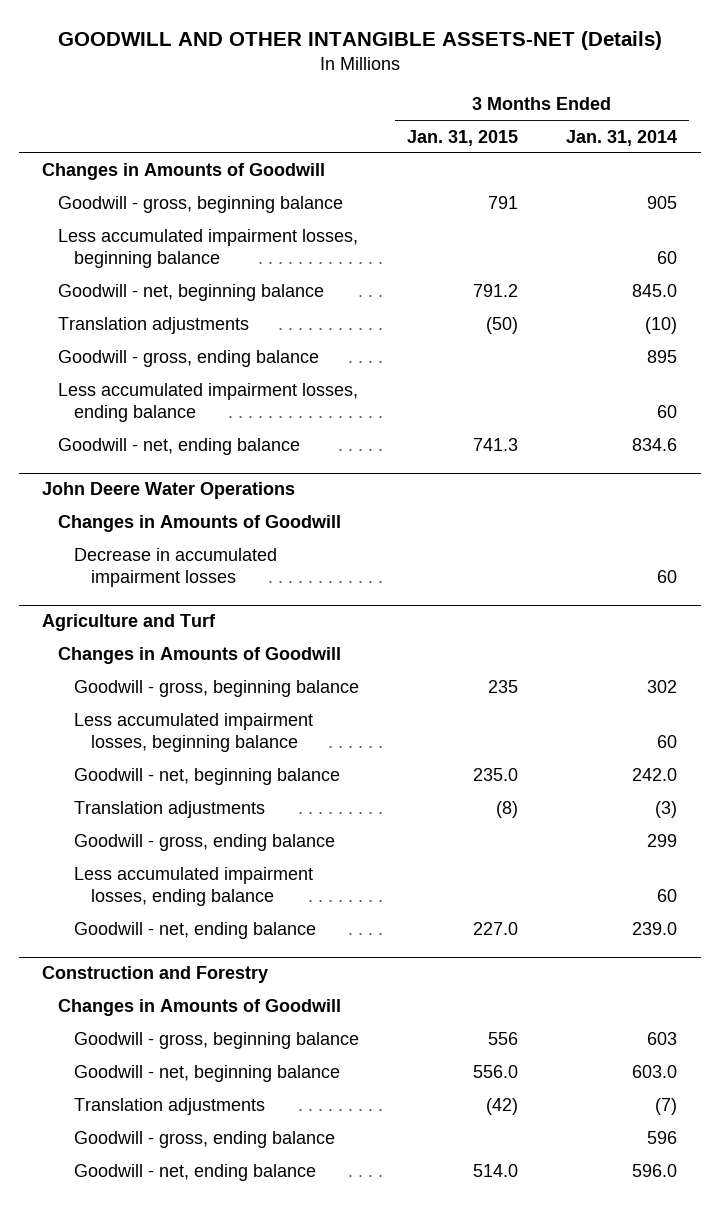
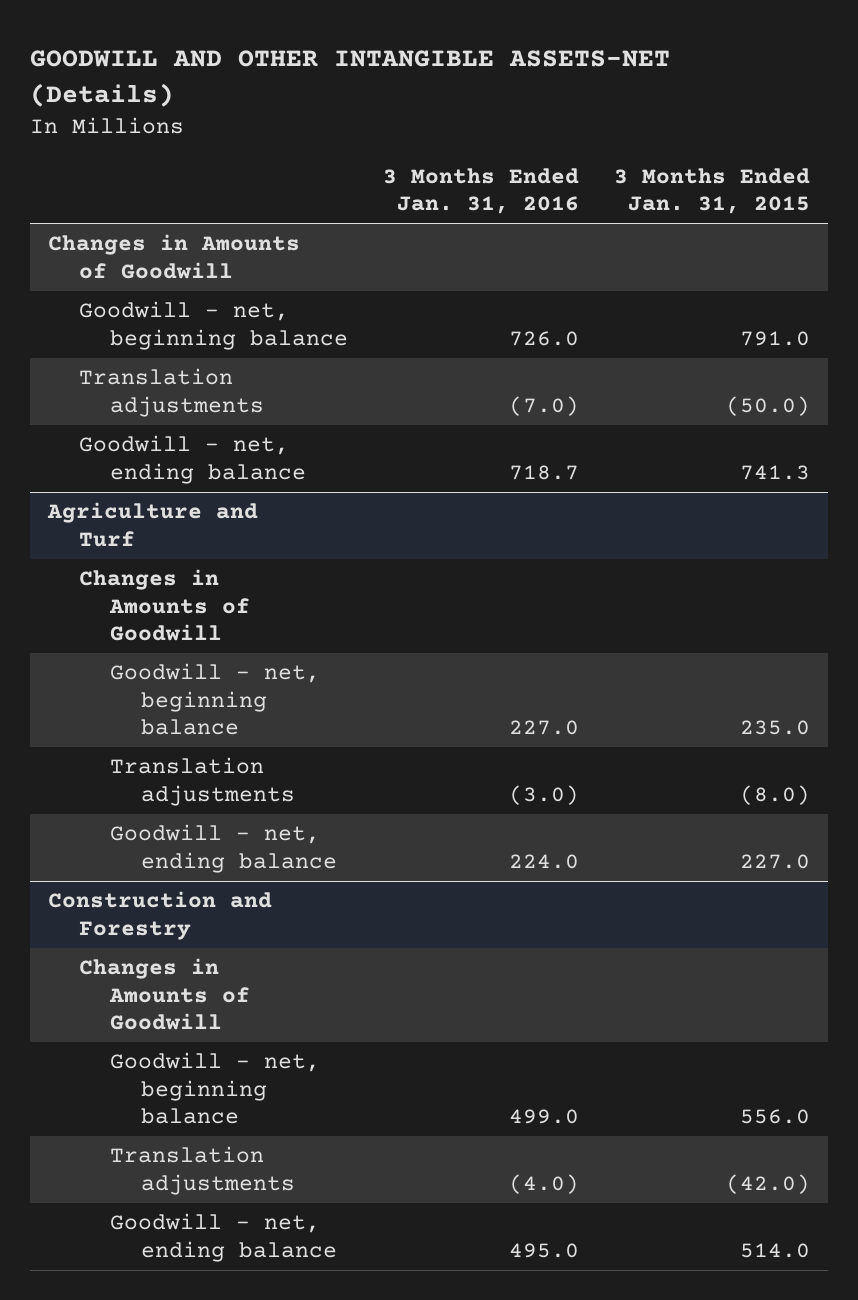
[565,129,677,146] Jan. 31, 2014 -> none
none -> [383,168,580,215] 3 Months Ended Jan. 31, 2016
[58,196,344,214] Goodwill - gross, beginning balance -> none
[58,229,359,269] Less accumulated impairment losses, beginning balance -> none
[58,350,320,368] Goodwill - gross, ending balance -> none
[58,383,359,423] Less accumulated impairment losses, ending balance -> none
[473,284,519,298] 791.2 -> [740,330,811,346] 791.0
[486,317,519,335] (50) -> [726,395,811,416] (50.0)
[42,482,296,500] John Deere Water Operations -> none
[58,515,342,533] Changes in Amounts of Goodwill -> none
[74,548,278,588] Decrease in accumulated impairment losses -> none
[74,680,360,698] Goodwill - gross, beginning balance -> none
[74,713,314,753] Less accumulated impairment losses, beginning balance -> none
[74,834,336,852] Goodwill - gross, ending balance -> none
[74,867,314,907] Less accumulated impairment losses, ending balance -> none
[496,801,519,819] (8) -> [740,784,811,805] (8.0)
[74,1032,360,1050] Goodwill - gross, beginning balance -> none
[74,1131,336,1149] Goodwill - gross, ending balance -> none
[486,1098,519,1116] (42) -> [726,1173,811,1194] (42.0)

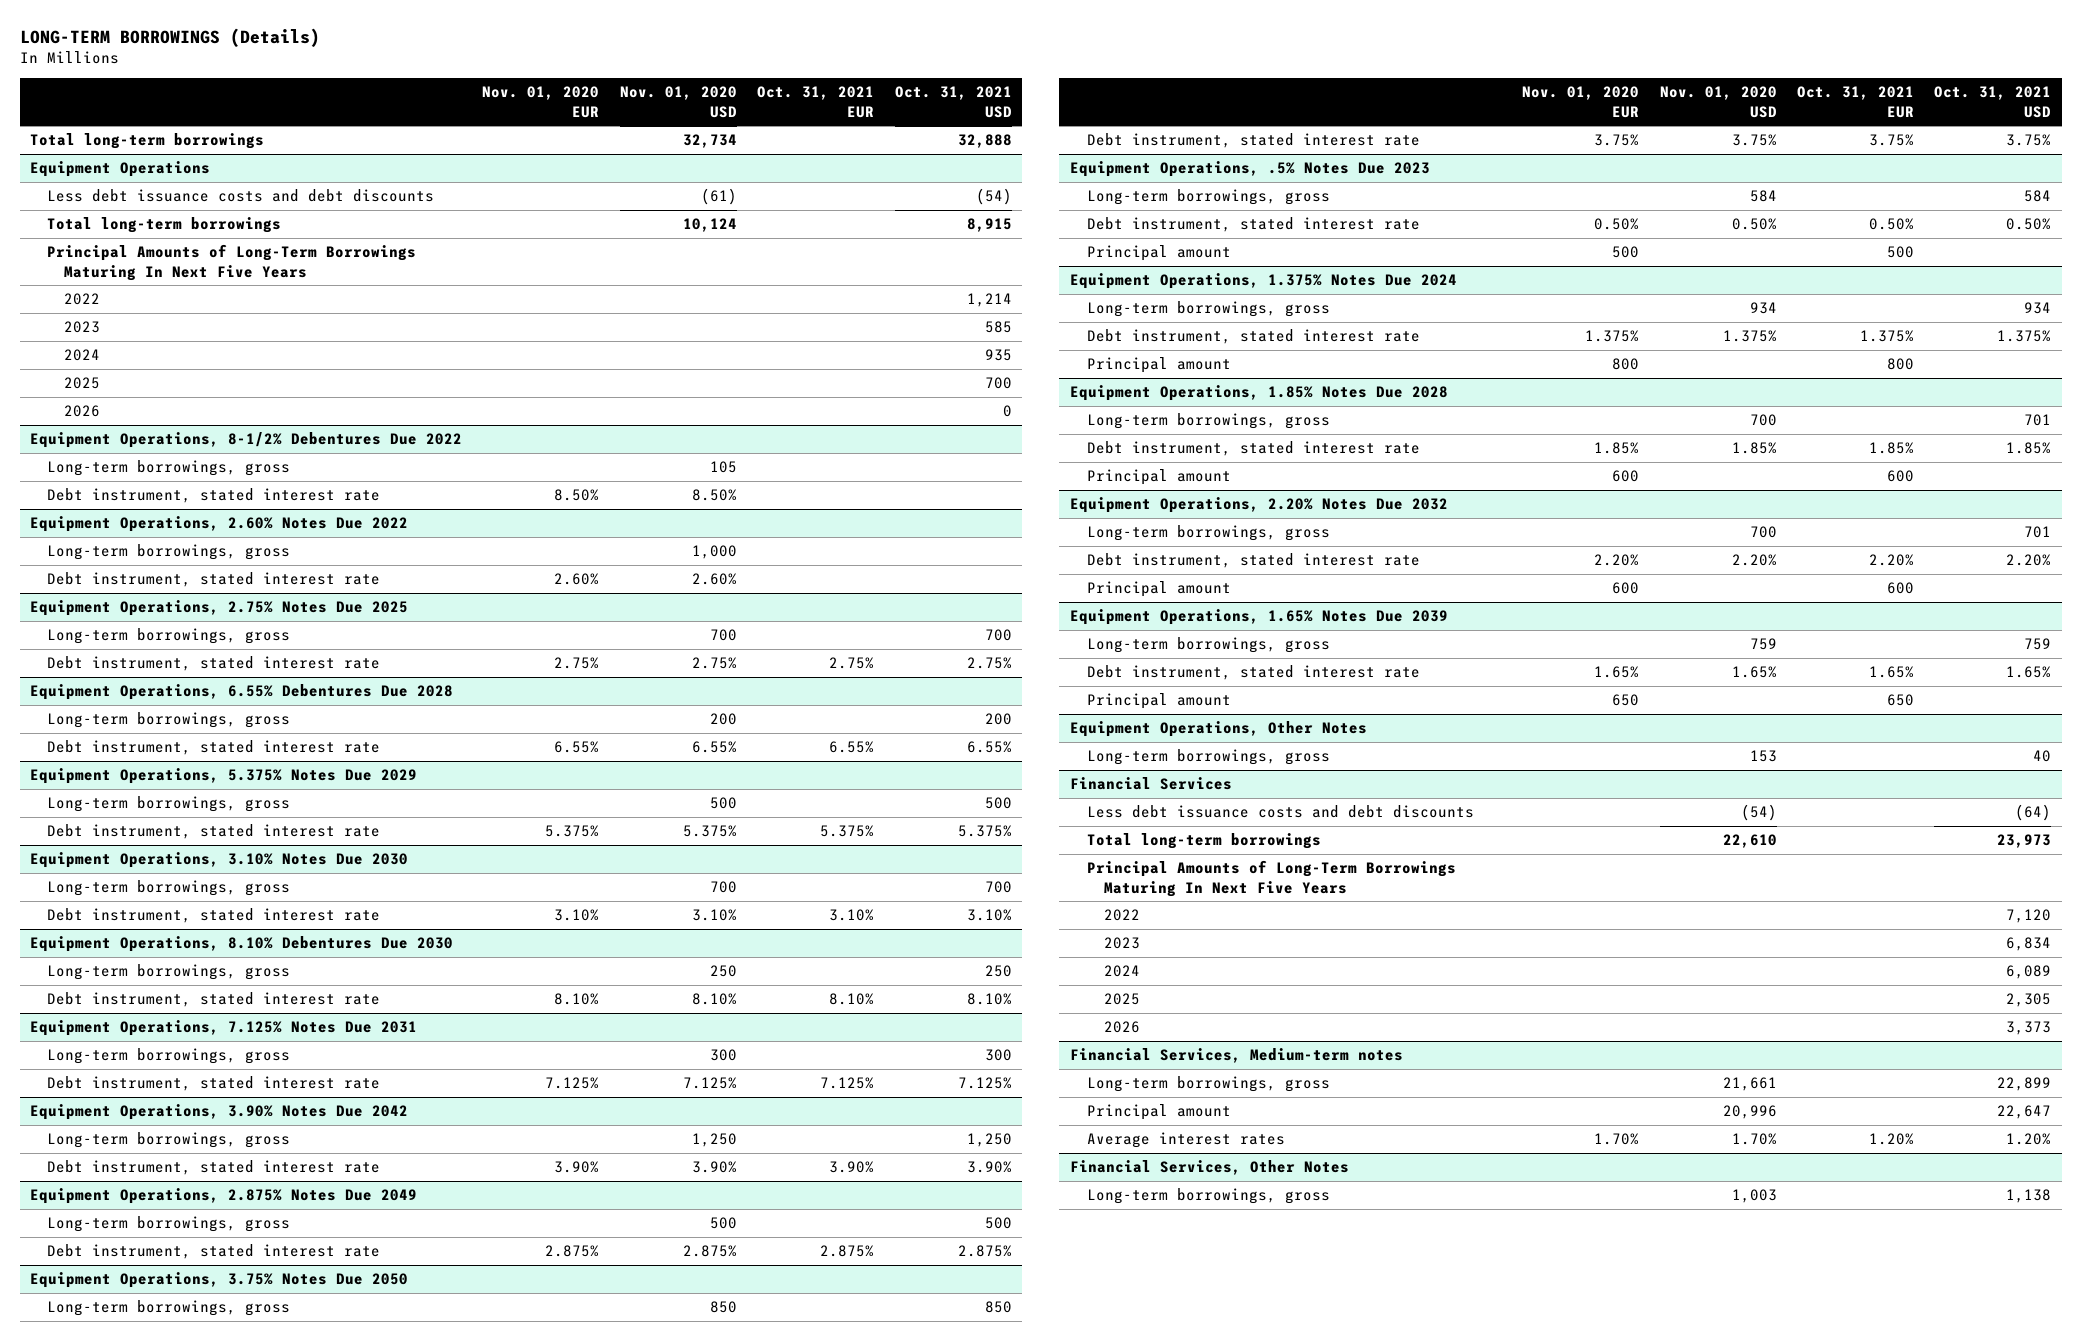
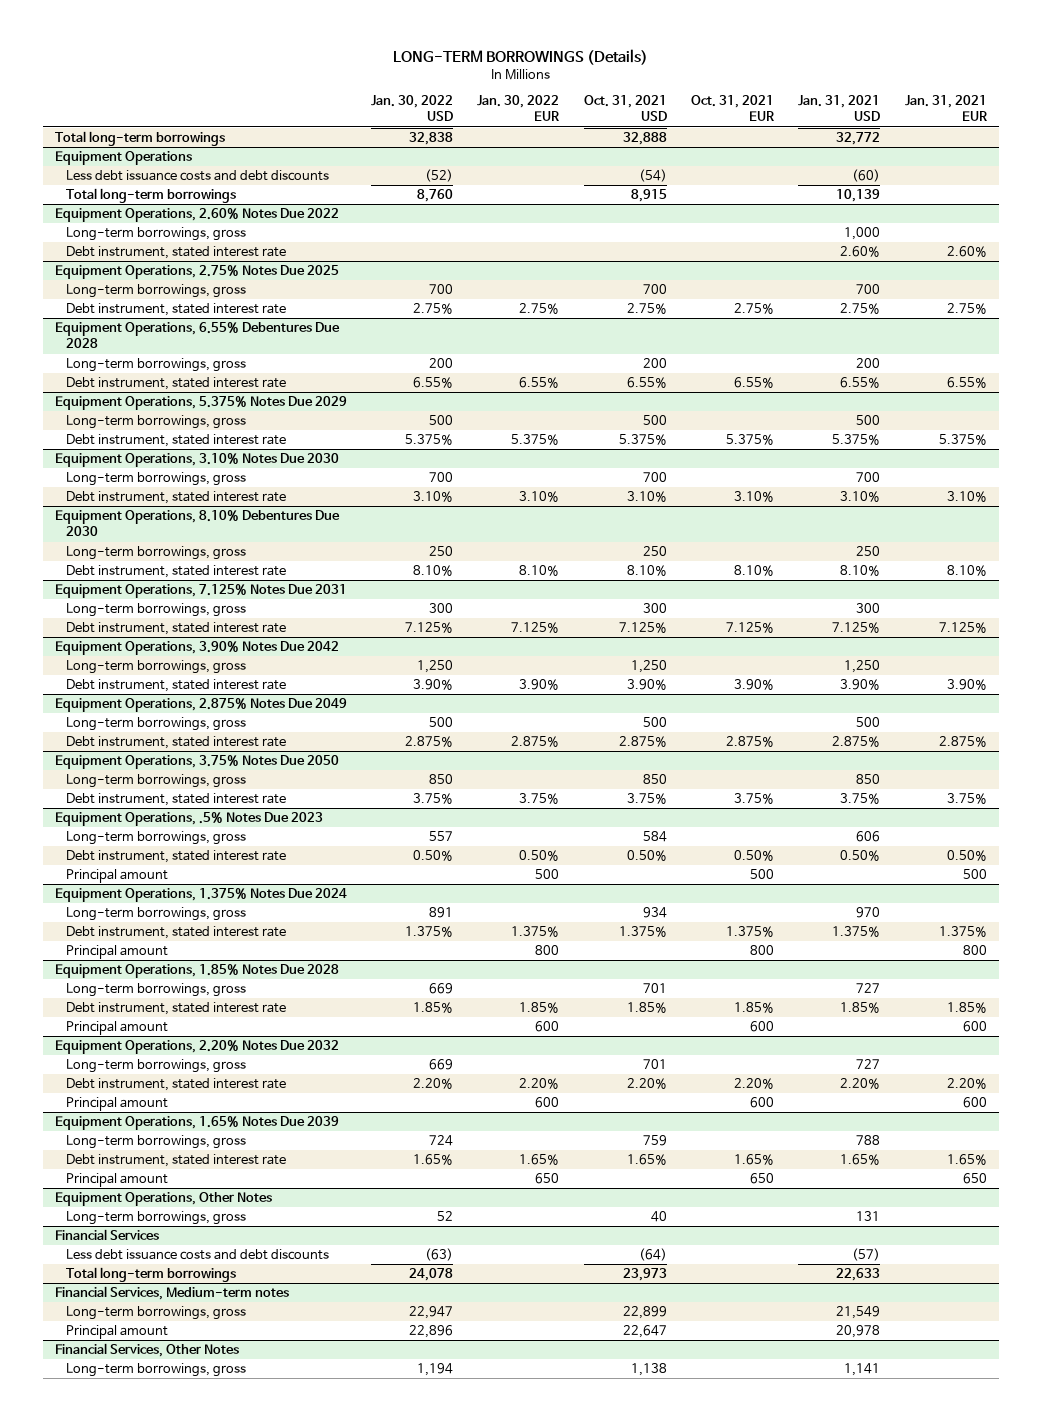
[482,86,600,118] Nov. 01, 2020 EUR -> none
[619,86,737,118] Nov. 01, 2020 USD -> none
none -> [371,95,454,122] Jan. 30, 2022 USD
none -> [477,95,560,122] Jan. 30, 2022 EUR
none -> [798,95,881,122] Jan. 31, 2021 USD
none -> [904,95,987,122] Jan. 31, 2021 EUR
[46,244,416,281] Principal Amounts of Long-Term Borrowings Maturing In Next Five Years -> none
[63,293,100,306] 2022 -> none
[63,321,100,334] 2023 -> none
[63,349,100,362] 2024 -> none
[63,377,100,390] 2025 -> none
[63,405,100,418] 2026 -> none
[29,432,462,449] Equipment Operations, 8-1/2% Debentures Due 2022 -> none
[46,460,290,477] Long-term borrowings, gross -> none
[46,488,380,504] Debt instrument, stated interest rate -> none
[1086,860,1456,897] Principal Amounts of Long-Term Borrowings Maturing In Next Five Years -> none
[1103,909,1140,922] 2022 -> none
[1103,937,1140,950] 2023 -> none
[1103,965,1140,978] 2024 -> none
[1103,993,1140,1006] 2025 -> none
[1103,1021,1140,1034] 2026 -> none
[1086,1132,1285,1149] Average interest rates -> none

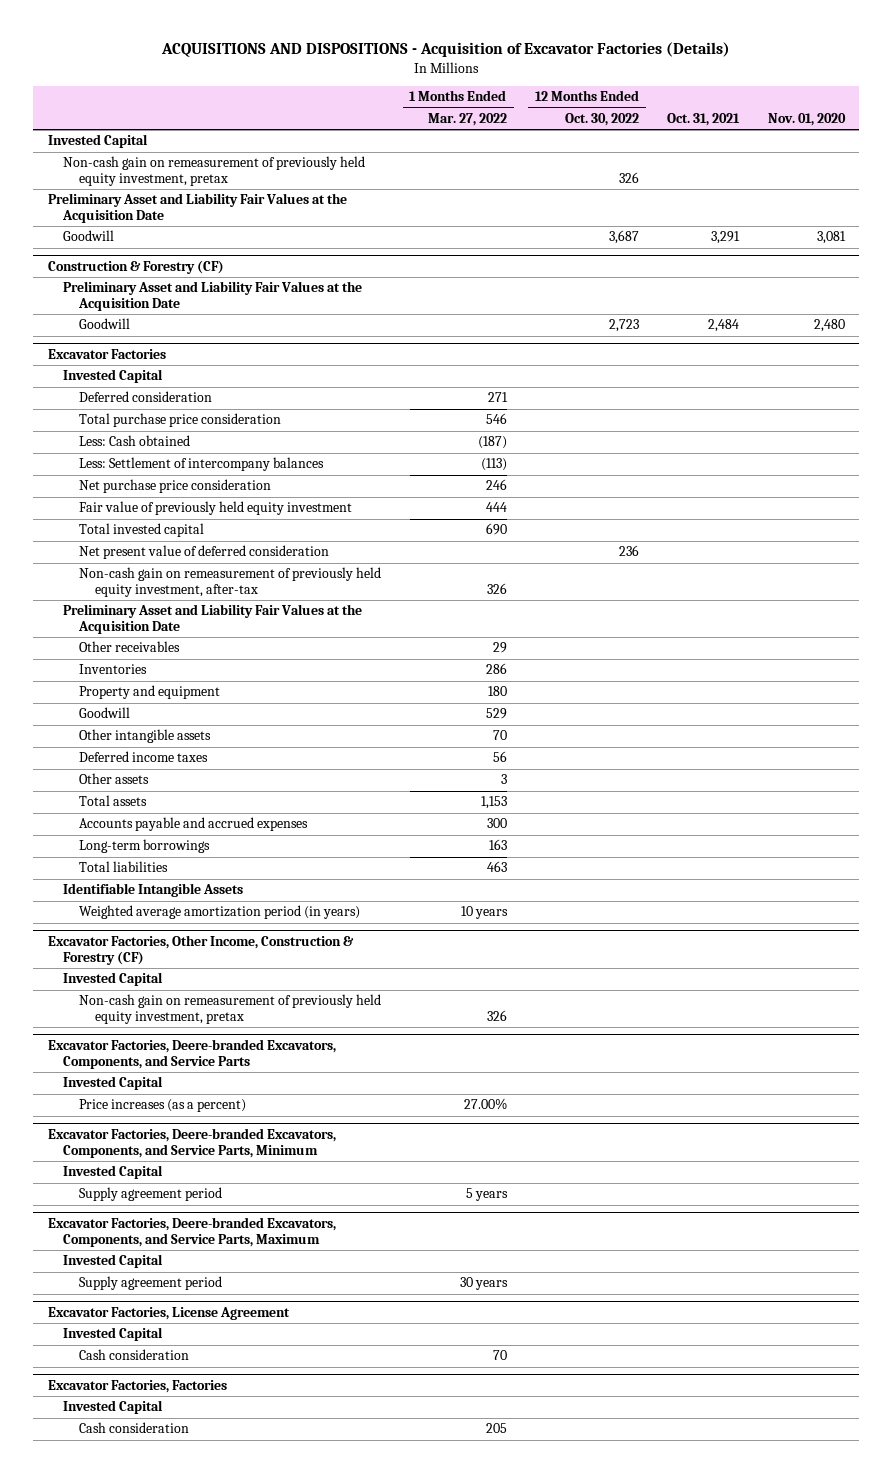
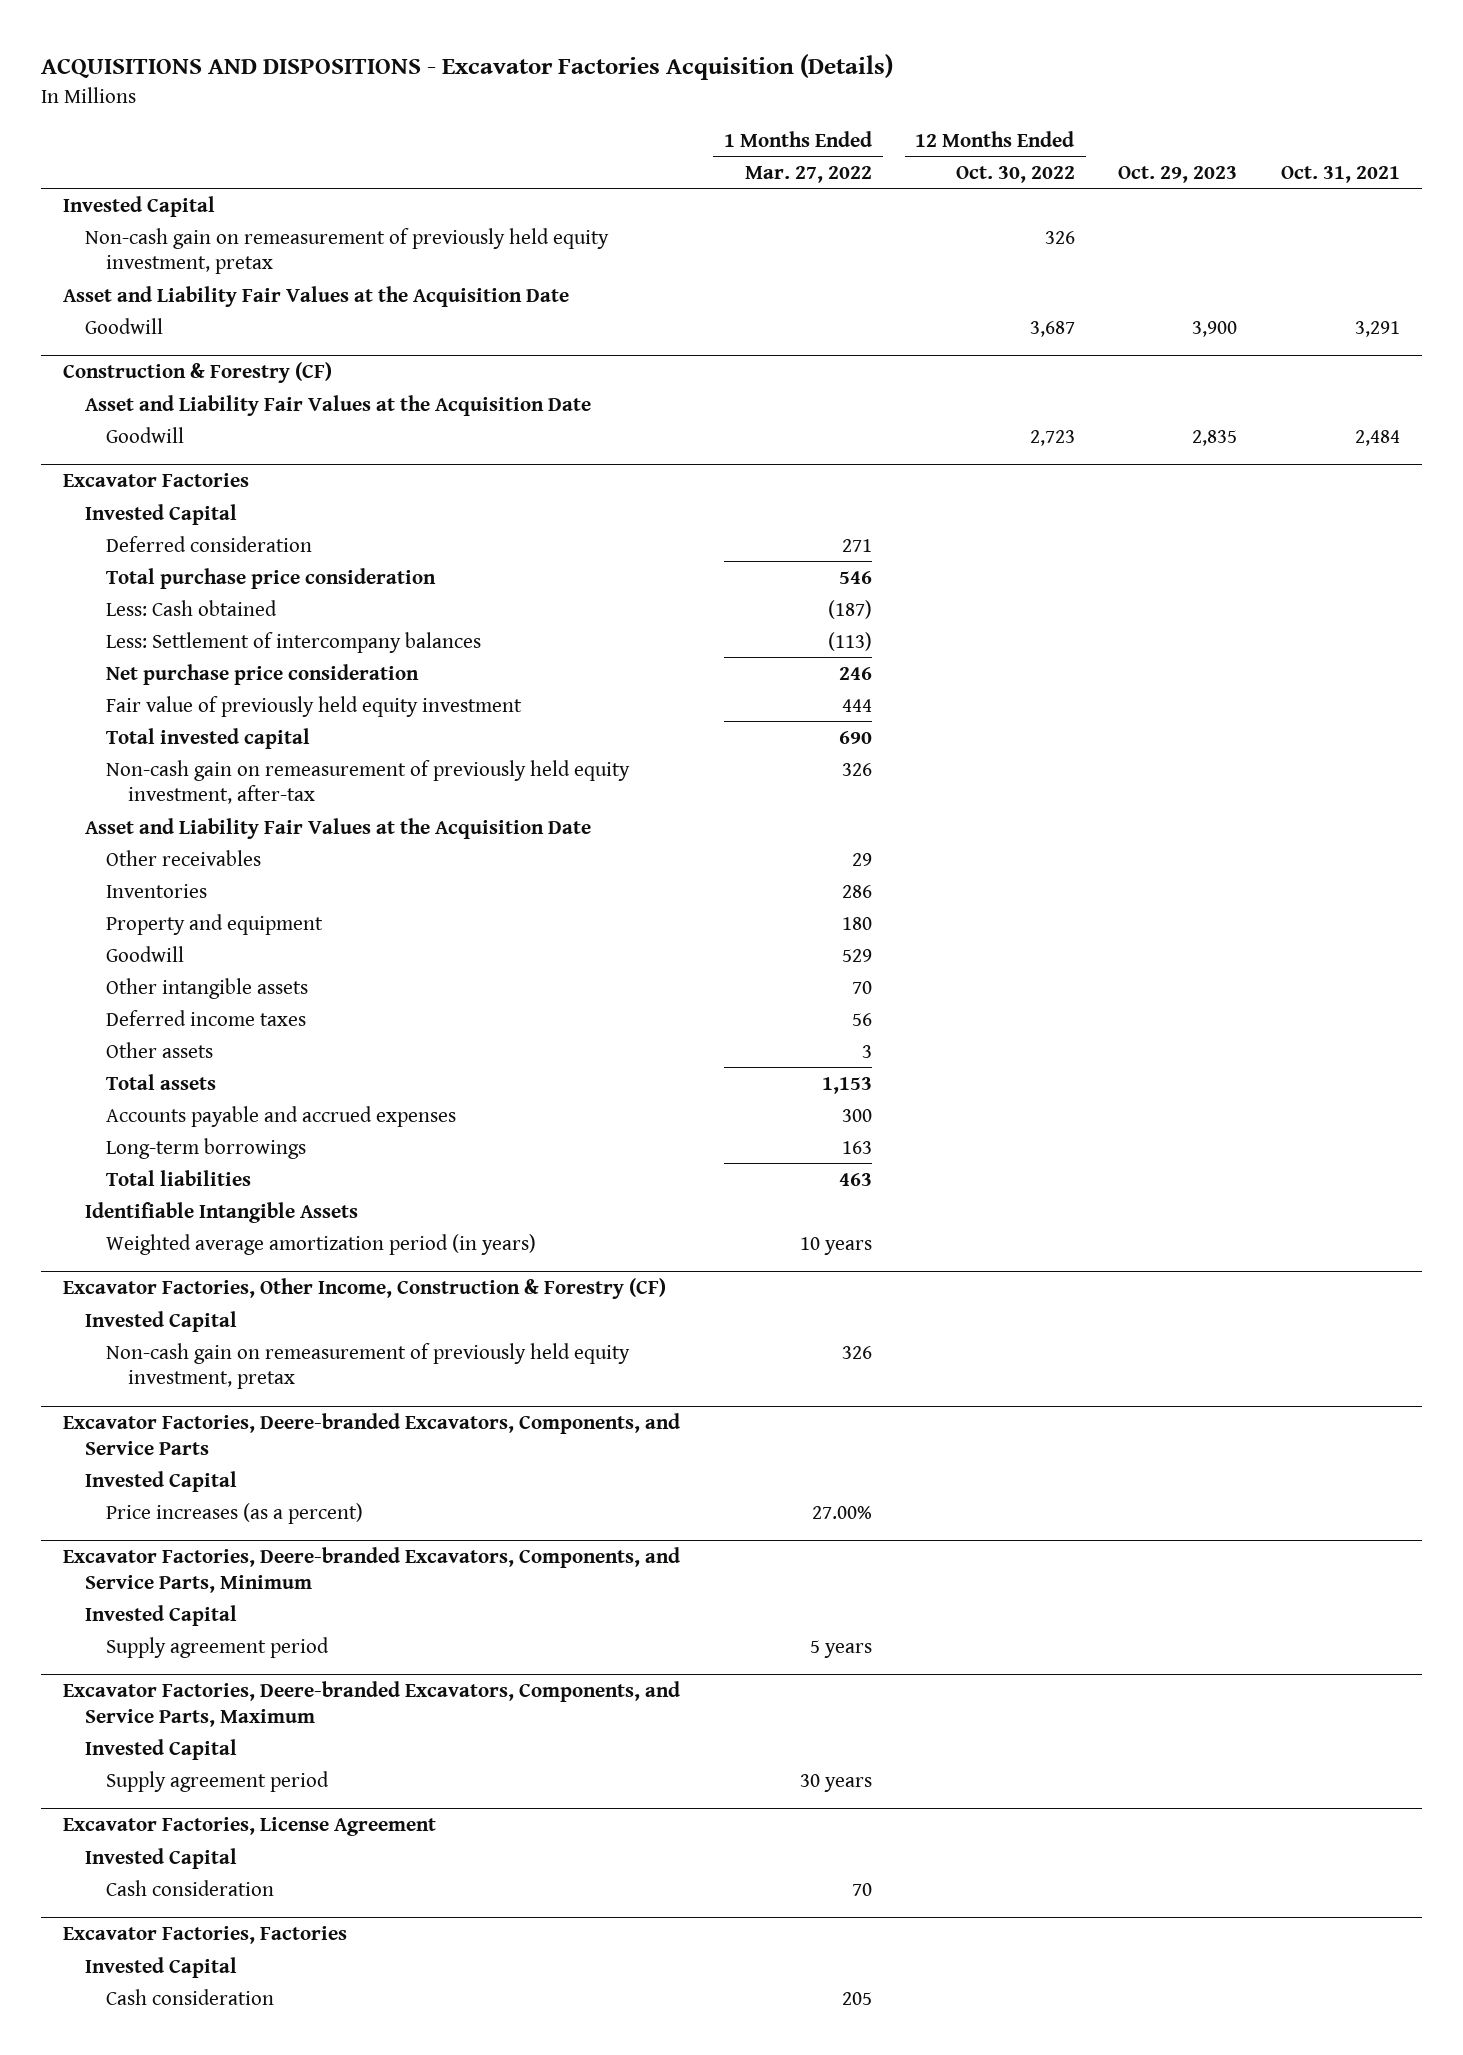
[161,42,731,58] ACQUISITIONS AND DISPOSITIONS - Acquisition of Excavator Factories (Details) -> [41,53,894,80] ACQUISITIONS AND DISPOSITIONS - Excavator Factories Acquisition (Details)
[767,112,846,126] Nov. 01, 2020 -> none
none -> [1118,165,1238,183] Oct. 29, 2023
[47,193,347,224] Preliminary Asset and Liability Fair Values at the Acquisition Date -> [63,285,570,307] Asset and Liability Fair Values at the Acquisition Date
[63,281,363,312] Preliminary Asset and Liability Fair Values at the Acquisition Date -> [84,394,591,416] Asset and Liability Fair Values at the Acquisition Date
[79,545,330,560] Net present value of deferred consideration -> none
[63,604,363,635] Preliminary Asset and Liability Fair Values at the Acquisition Date -> [84,817,591,839] Asset and Liability Fair Values at the Acquisition Date

